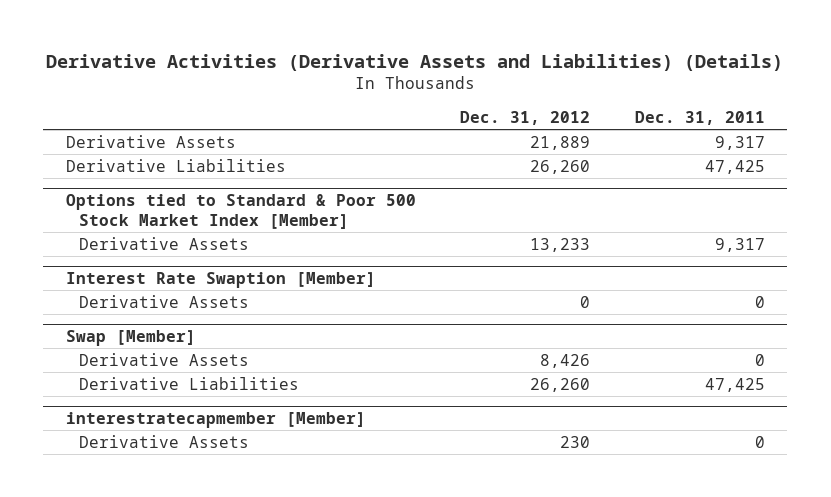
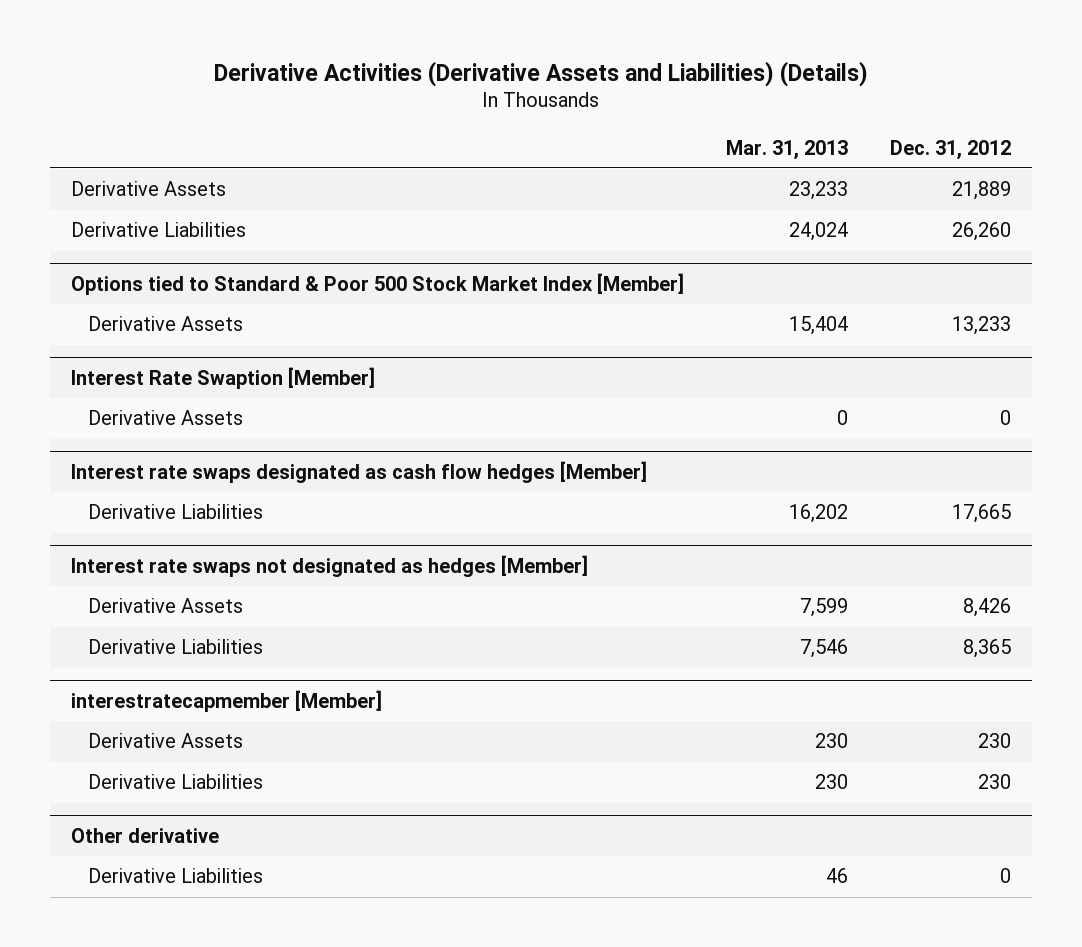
[635,111,766,126] Dec. 31, 2011 -> none
none -> [725,139,848,160] Mar. 31, 2013
[65,329,196,346] Swap [Member] -> none
none -> [70,460,647,483] Interest rate swaps designated as cash flow hedges [Member]
none -> [88,504,264,520] Derivative Liabilities
none -> [70,554,588,577] Interest rate swaps not designated as hedges [Member]
[530,377,591,392] 26,260 -> [963,639,1012,659] 8,365
none -> [88,774,264,790] Derivative Liabilities
none -> [70,827,219,843] Other derivative
none -> [88,868,264,884] Derivative Liabilities

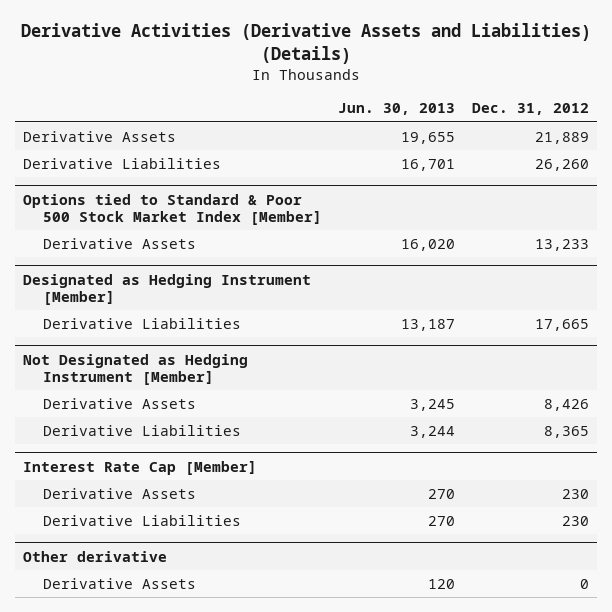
[725,139,848,160] Mar. 31, 2013 -> none
none -> [338,103,456,116] Jun. 30, 2013
[70,366,375,389] Interest Rate Swaption [Member] -> none
[88,410,244,426] Derivative Assets -> none
[70,460,647,483] Interest rate swaps designated as cash flow hedges [Member] -> none
none -> [22,273,311,305] Designated as Hedging Instrument [Member]
[70,554,588,577] Interest rate swaps not designated as hedges [Member] -> none
none -> [22,353,248,385] Not Designated as Hedging Instrument [Member]
[70,689,382,712] interestratecapmember [Member] -> none
none -> [22,460,257,475] Interest Rate Cap [Member]
[88,868,264,884] Derivative Liabilities -> none
none -> [42,577,196,589] Derivative Assets

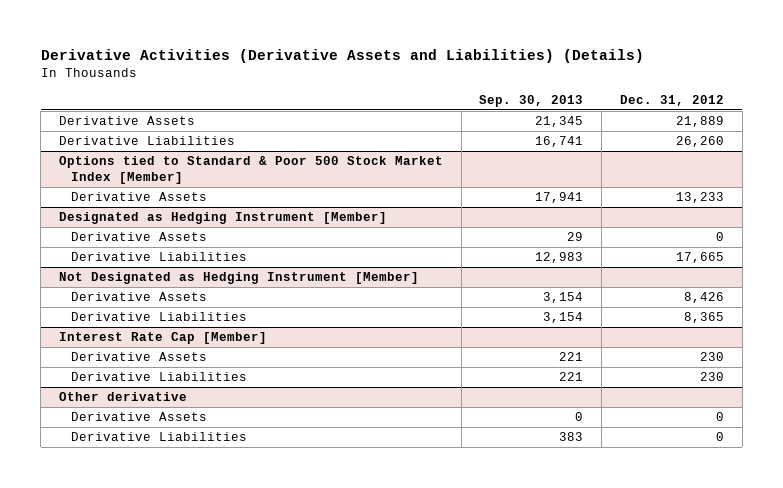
[338,103,456,116] Jun. 30, 2013 -> none
none -> [479,94,584,107] Sep. 30, 2013
none -> [71,232,208,242] Derivative Assets
none -> [71,432,248,442] Derivative Liabilities

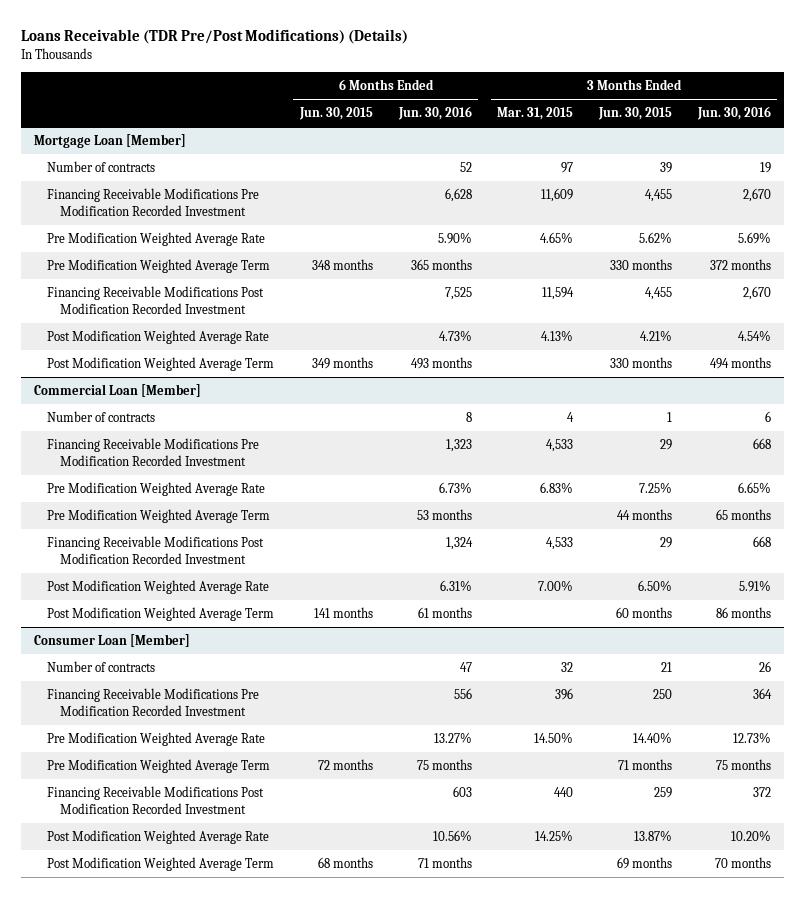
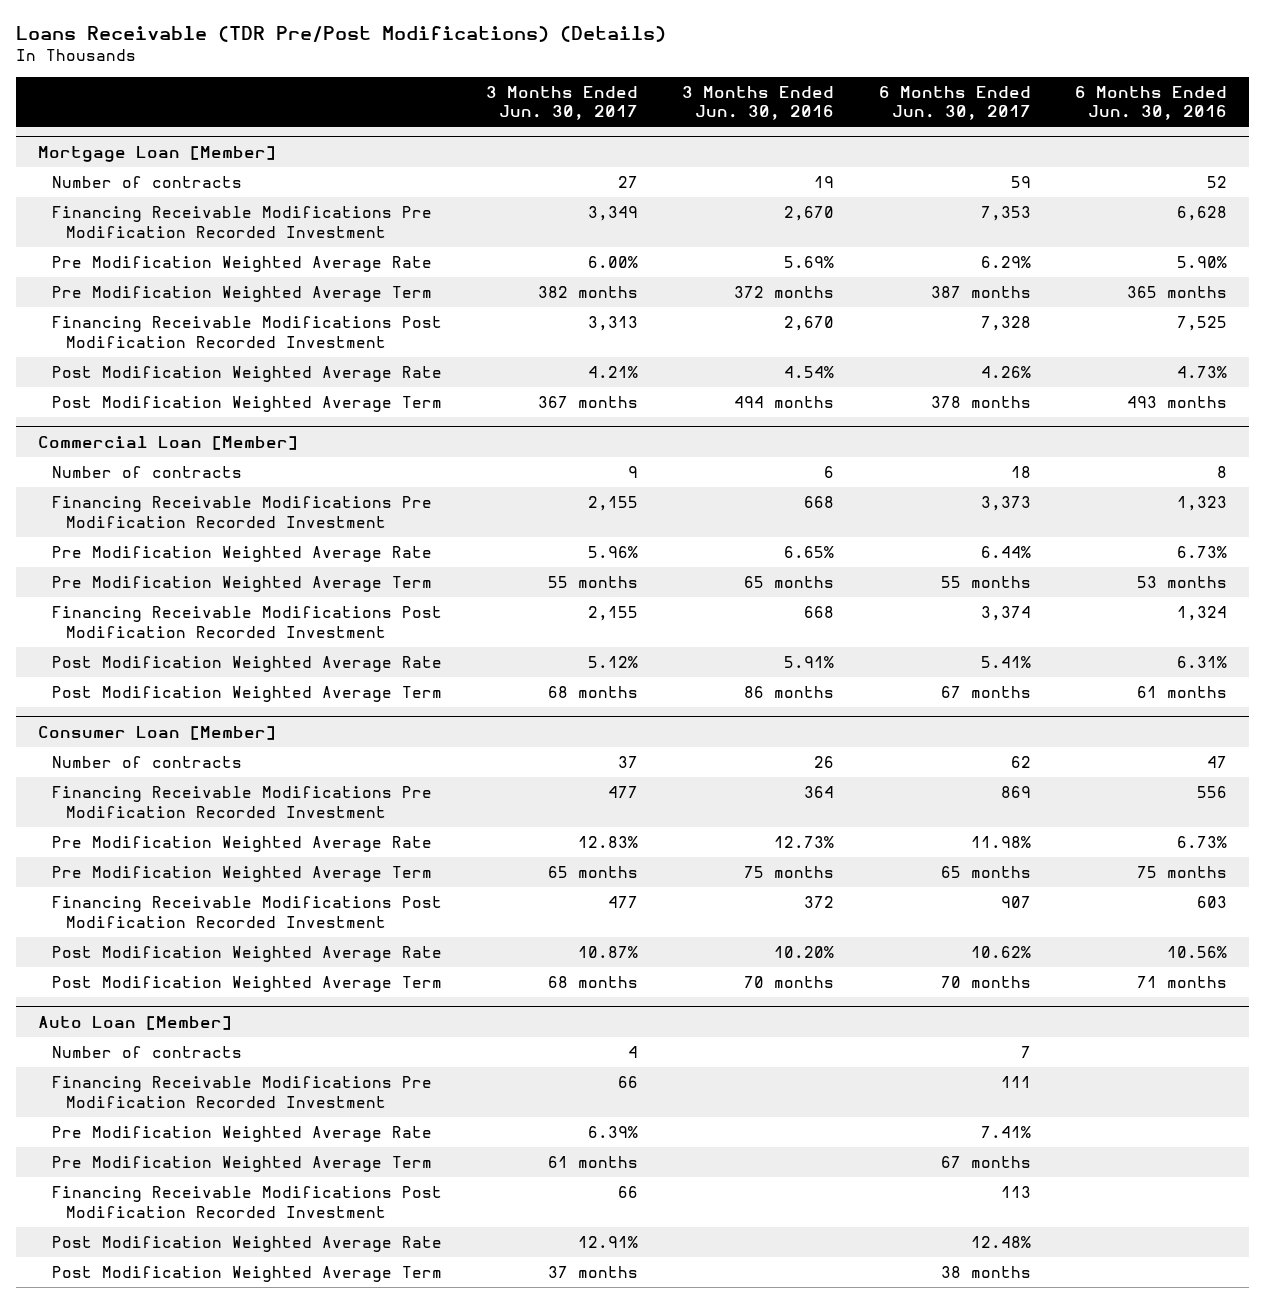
[298,107,373,121] Jun. 30, 2015 -> none
[497,107,574,121] Mar. 31, 2015 -> none
[598,107,673,121] Jun. 30, 2015 -> none
none -> [486,85,639,121] 3 Months Ended Jun. 30, 2017
none -> [878,85,1031,121] 6 Months Ended Jun. 30, 2017
[433,732,472,744] 13.27% -> [1176,835,1227,848] 6.73%
none -> [38,1015,233,1030] Auto Loan [Member]
none -> [52,1045,243,1058] Number of contracts
none -> [52,1075,433,1108] Financing Receivable Modifications Pre Modification Recorded Investment
none -> [52,1125,433,1142] Pre Modification Weighted Average Rate
none -> [52,1155,433,1172] Pre Modification Weighted Average Term
none -> [52,1185,443,1218] Financing Receivable Modifications Post Modification Recorded Investment
none -> [52,1235,443,1252] Post Modification Weighted Average Rate
none -> [52,1265,443,1282] Post Modification Weighted Average Term

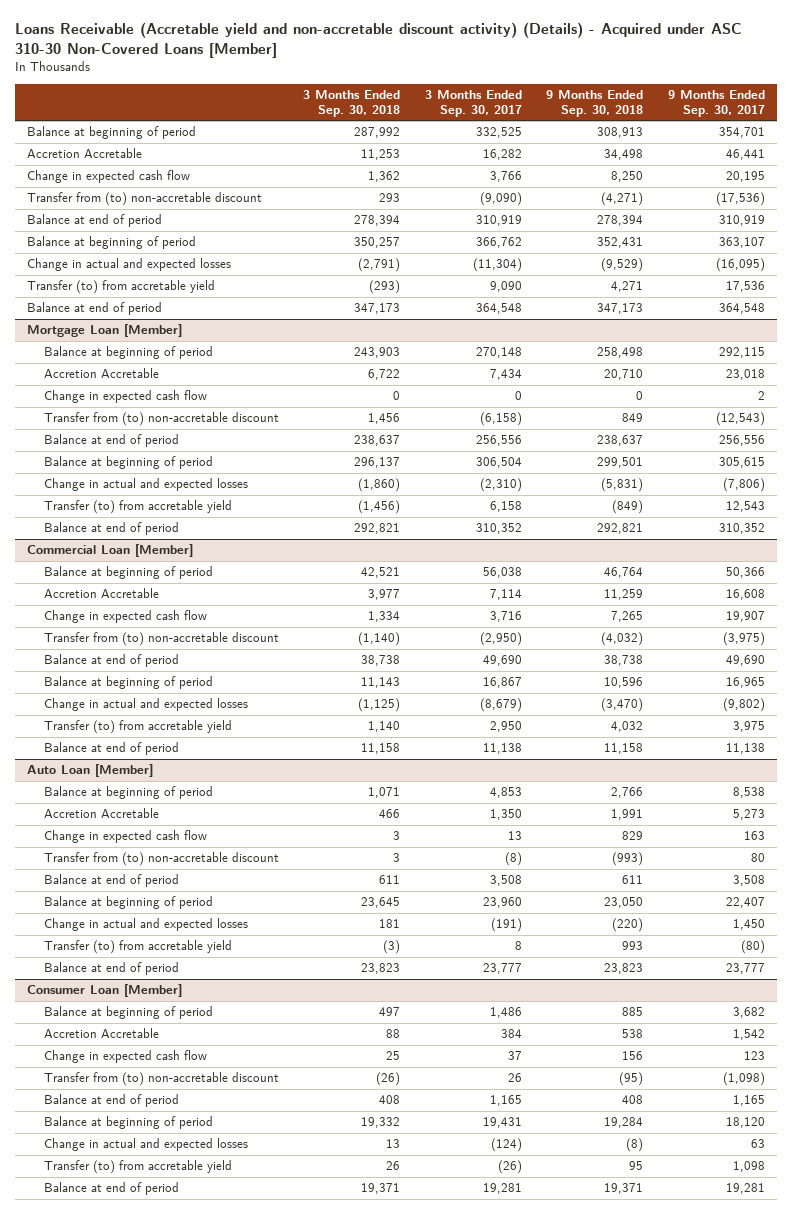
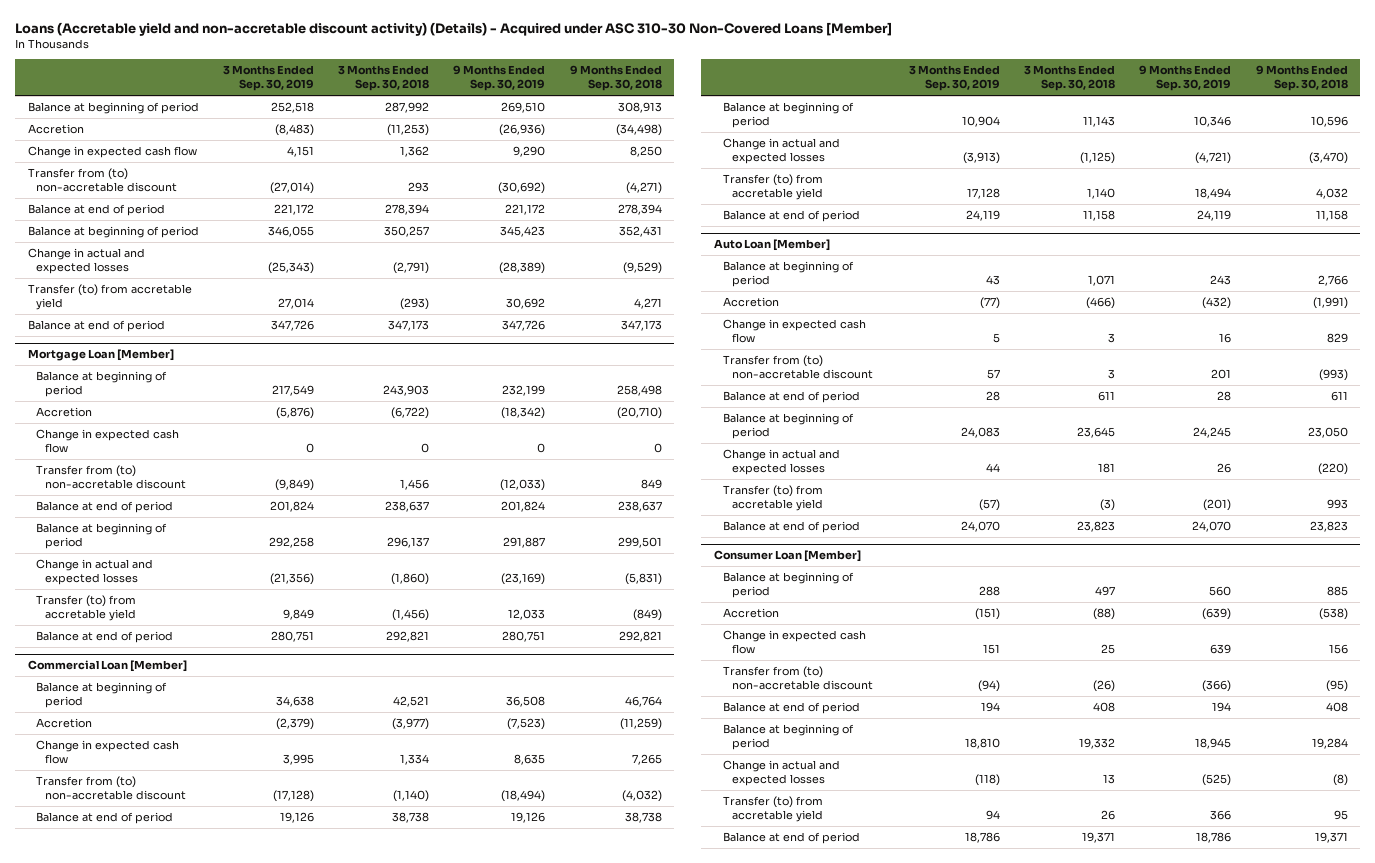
[14,22,742,59] Loans Receivable (Accretable yield and non-accretable discount activity) (Details) - Acquired under ASC 310-30 Non-Covered Loans [Member] -> [15,21,893,36] Loans (Accretable yield and non-accretable discount activity) (Details) - Acquired under ASC 310-30 Non-Covered Loans [Member]
[424,90,522,117] 3 Months Ended Sep. 30, 2017 -> none
[668,90,766,117] 9 Months Ended Sep. 30, 2017 -> none
none -> [222,64,314,92] 3 Months Ended Sep. 30, 2019
none -> [453,64,546,92] 9 Months Ended Sep. 30, 2019
[27,148,143,159] Accretion Accretable -> [27,123,84,134] Accretion
[361,149,401,161] 11,253 -> [387,123,430,136] (11,253)
[604,149,644,161] 34,498 -> [615,123,662,136] (34,498)
[43,368,159,379] Accretion Accretable -> [36,406,93,417] Accretion
[368,369,401,381] 6,722 -> [391,406,430,419] (6,722)
[604,369,644,381] 20,710 -> [616,406,662,419] (20,710)
[43,588,159,599] Accretion Accretable -> [36,717,93,728] Accretion
[368,589,401,601] 3,977 -> [392,717,430,730] (3,977)
[604,589,644,601] 11,259 -> [619,717,662,730] (11,259)
[43,808,159,819] Accretion Accretable -> [722,296,779,307] Accretion
[379,809,401,819] 466 -> [1086,296,1116,309] (466)
[611,809,644,821] 1,991 -> [1312,296,1348,309] (1,991)
[43,1028,159,1039] Accretion Accretable -> [722,607,779,618] Accretion
[386,1029,401,1039] 88 -> [1093,607,1116,620] (88)
[622,1029,644,1039] 538 -> [1318,607,1348,620] (538)

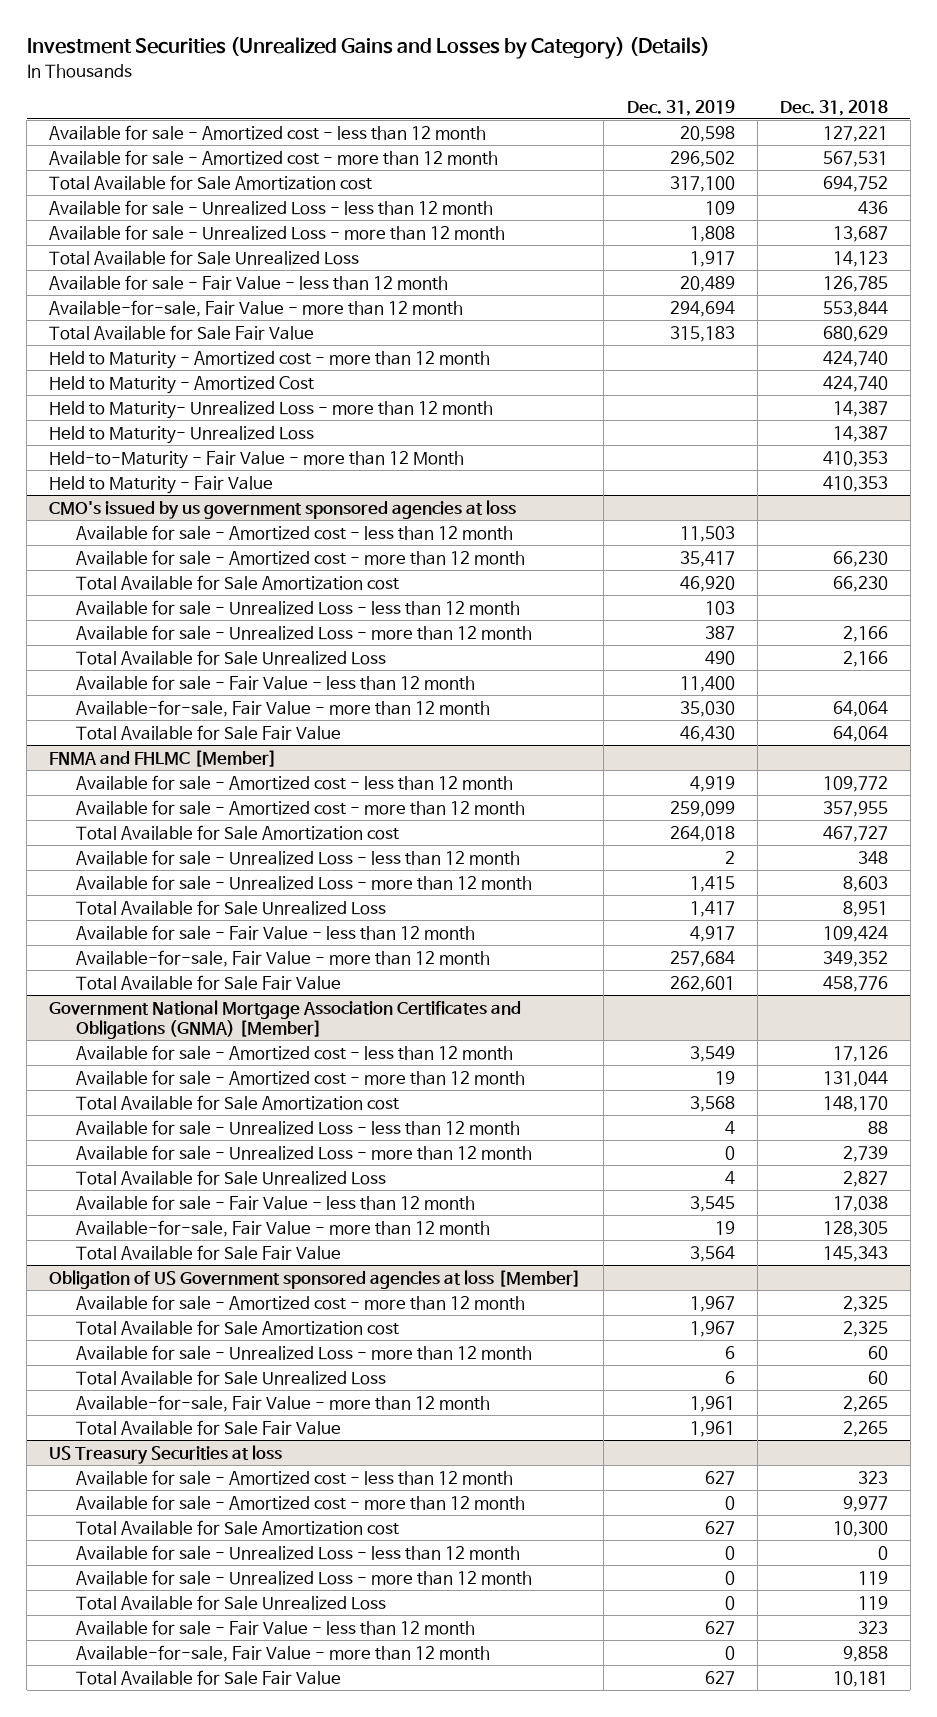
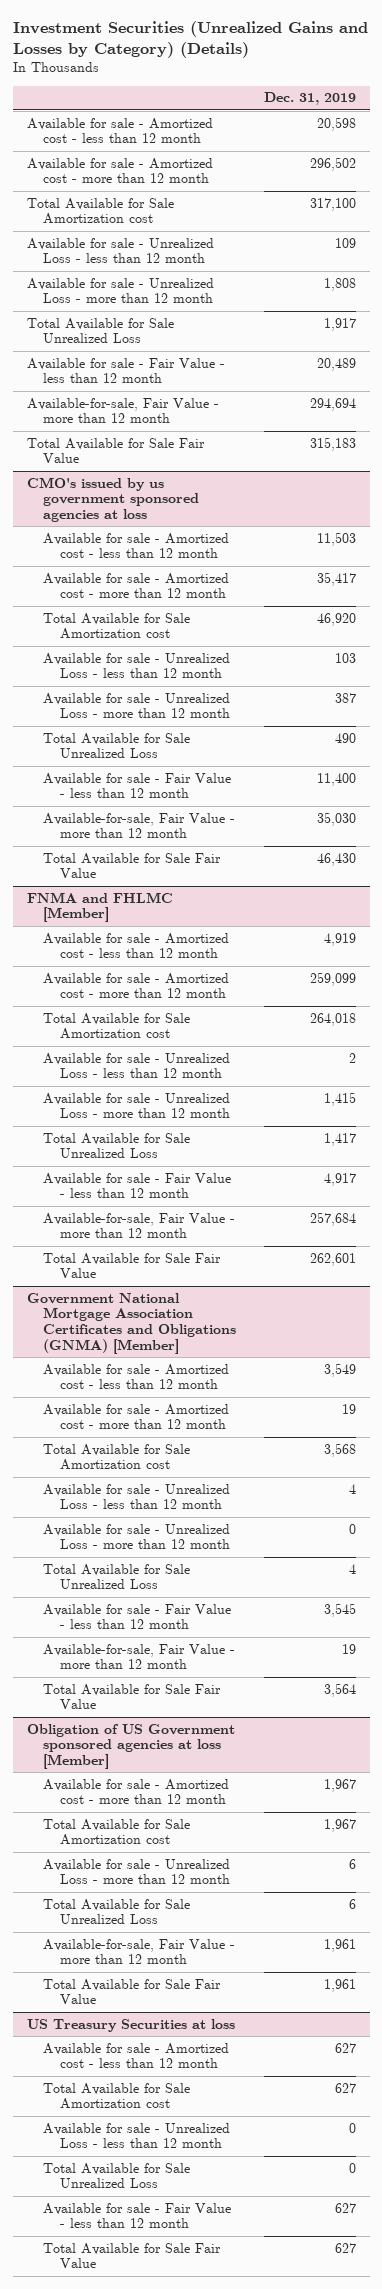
[779,99,888,116] Dec. 31, 2018 -> none
[49,350,491,369] Held to Maturity - Amortized cost - more than 12 month -> none
[49,375,315,394] Held to Maturity - Amortized Cost -> none
[49,400,494,419] Held to Maturity- Unrealized Loss - more than 12 month -> none
[49,425,315,444] Held to Maturity- Unrealized Loss -> none
[49,450,465,469] Held-to-Maturity - Fair Value - more than 12 Month -> none
[49,475,274,494] Held to Maturity - Fair Value -> none
[75,1494,525,1510] Available for sale - Amortized cost - more than 12 month -> none
[75,1569,532,1585] Available for sale - Unrealized Loss - more than 12 month -> none
[75,1644,490,1662] Available-for-sale, Fair Value - more than 12 month -> none

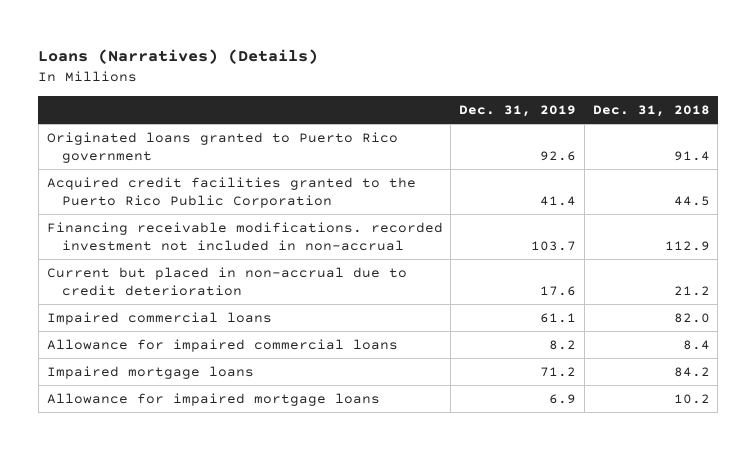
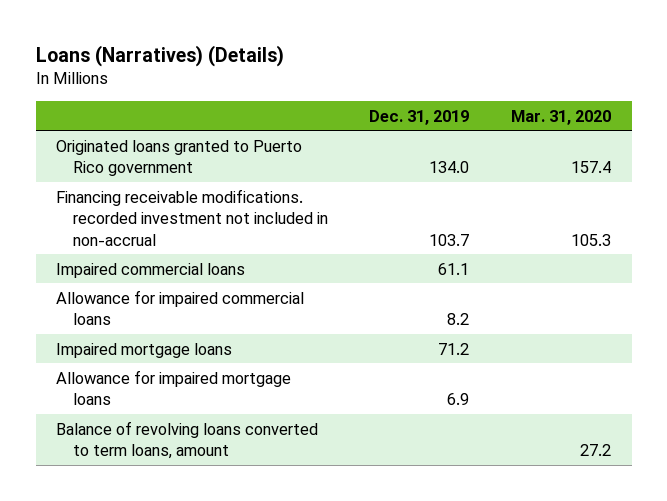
[592,104,710,117] Dec. 31, 2018 -> none
none -> [511,109,612,125] Mar. 31, 2020
[46,177,416,208] Acquired credit facilities granted to the Puerto Rico Public Corporation -> none
[540,150,577,161] 92.6 -> [429,161,470,174] 134.0
[46,267,407,296] Current but placed in non-accrual due to credit deterioration -> none
none -> [56,420,319,460] Balance of revolving loans converted to term loans, amount

